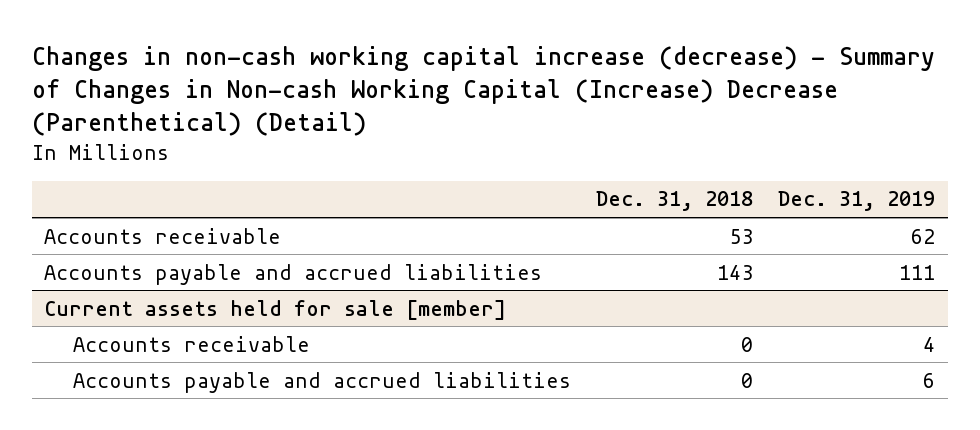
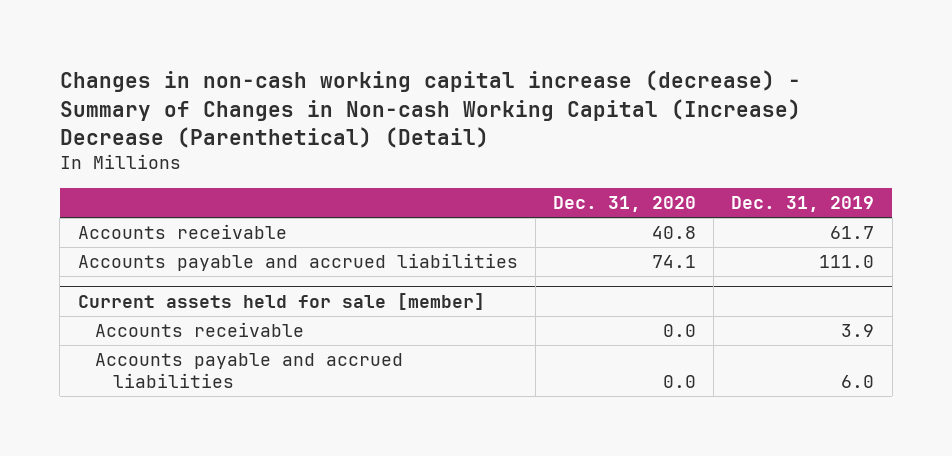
[596,191,754,212] Dec. 31, 2018 -> none
none -> [553,196,697,213] Dec. 31, 2020
[911,228,936,244] 62 -> [830,226,875,240] 61.7
[899,264,936,280] 111 -> [819,255,875,269] 111.0
[923,336,936,352] 4 -> [841,324,875,338] 3.9
[923,372,936,388] 6 -> [841,374,875,388] 6.0

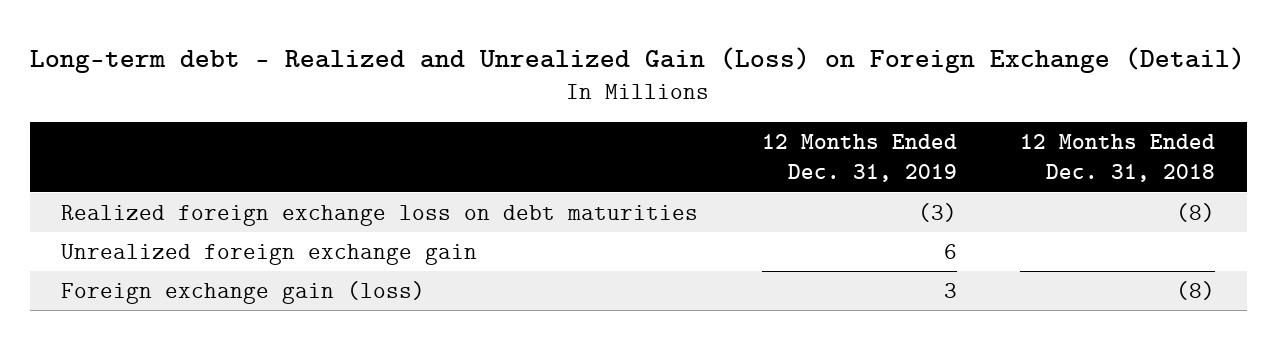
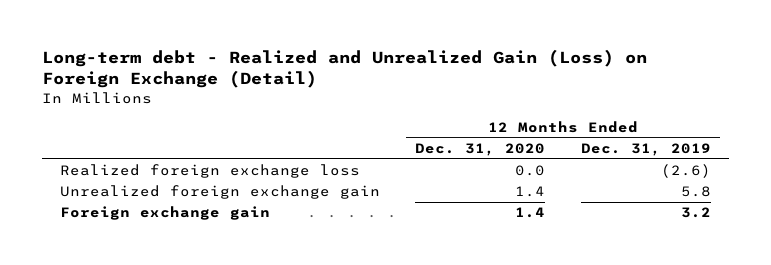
[1019,134,1215,183] 12 Months Ended Dec. 31, 2018 -> none
none -> [415,143,546,157] Dec. 31, 2020
[61,204,699,226] Realized foreign exchange loss on debt maturities -> [59,164,360,179] Realized foreign exchange loss
[917,202,957,222] (3) -> [660,164,711,179] (2.6)
[943,243,957,259] 6 -> [680,186,711,198] 5.8
[61,280,426,304] Foreign exchange gain (loss) -> [59,206,270,221] Foreign exchange gain
[943,282,957,298] 3 -> [680,207,711,219] 3.2

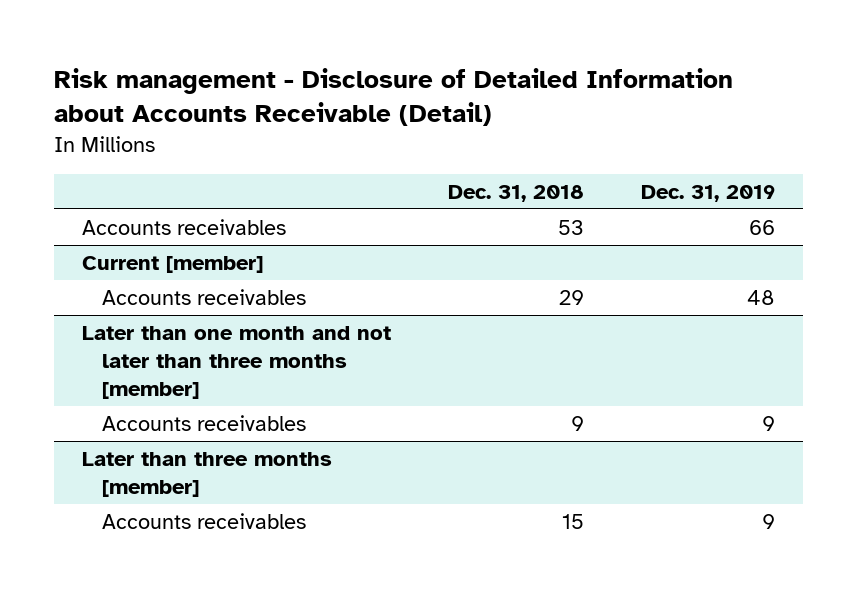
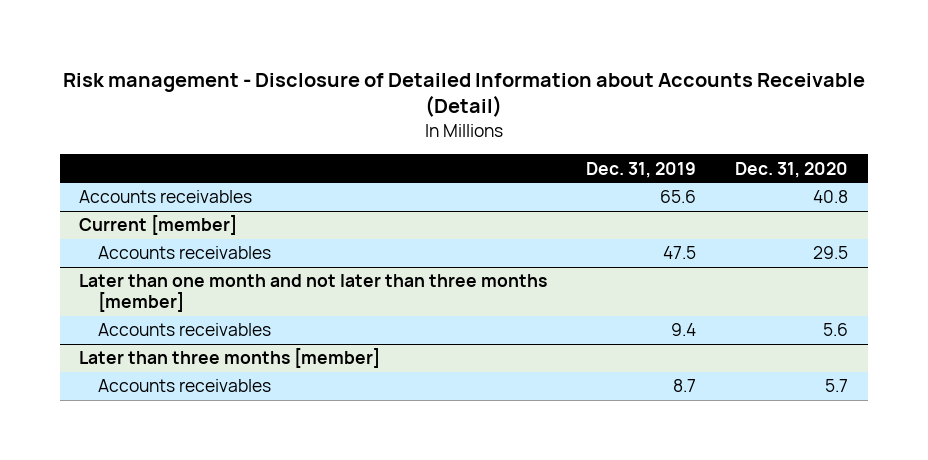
[447,184,584,202] Dec. 31, 2018 -> none
none -> [735,161,849,178] Dec. 31, 2020
[748,219,775,235] 66 -> [660,190,697,204] 65.6
[746,289,775,305] 48 -> [663,246,697,260] 47.5
[761,415,775,431] 9 -> [671,323,697,337] 9.4
[761,513,775,529] 9 -> [673,379,697,393] 8.7

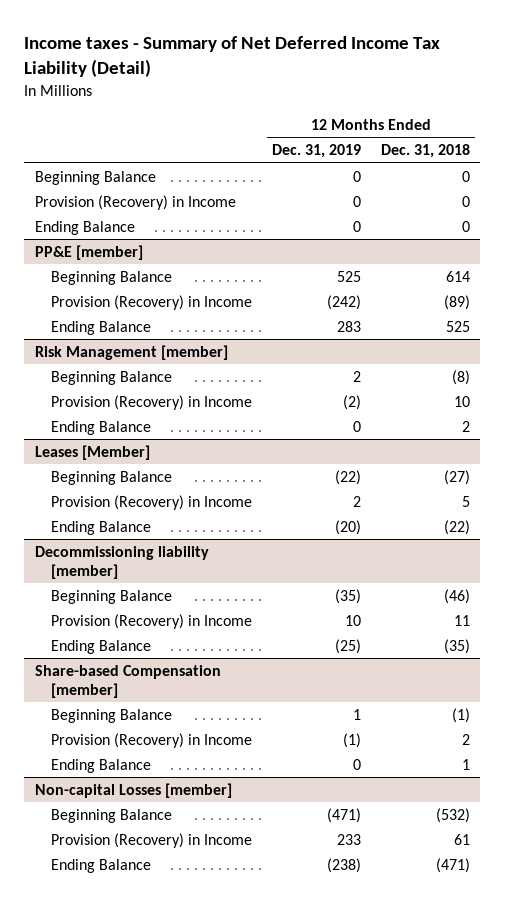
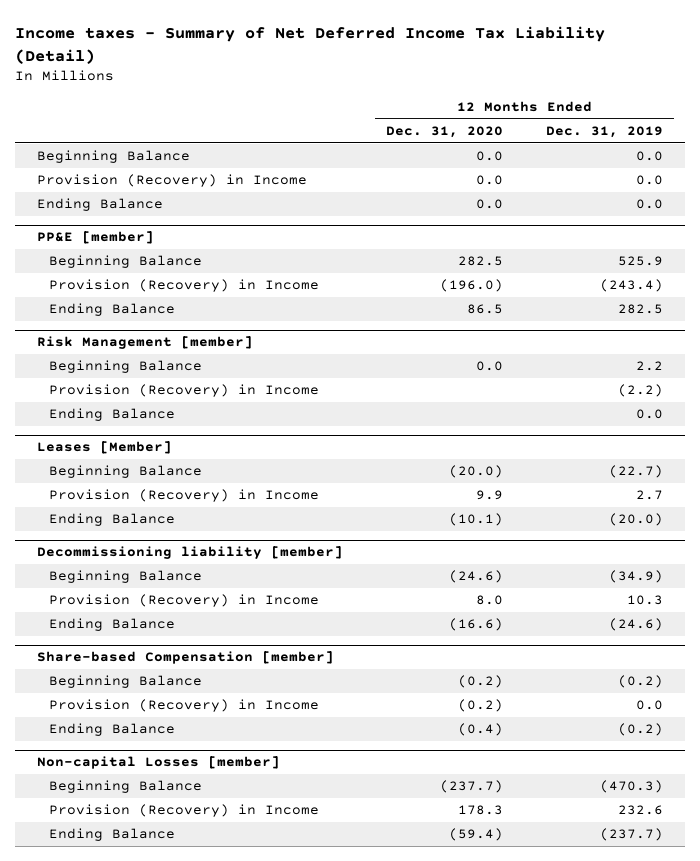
[381,144,471,159] Dec. 31, 2018 -> none
none -> [386,125,504,138] Dec. 31, 2020
[353,170,362,182] 0 -> [636,151,664,162] 0.0
[353,195,362,207] 0 -> [636,175,664,186] 0.0
[353,220,362,232] 0 -> [636,199,664,210] 0.0
[337,270,362,282] 525 -> [618,256,664,267] 525.9
[327,294,362,310] (242) -> [600,279,664,293] (243.4)
[337,320,362,332] 283 -> [618,304,664,315] 282.5
[353,370,362,382] 2 -> [636,361,664,372] 2.2
[343,394,362,410] (2) -> [618,384,664,398] (2.2)
[353,420,362,432] 0 -> [636,409,664,420] 0.0
[335,469,362,485] (22) -> [609,465,664,479] (22.7)
[353,495,362,507] 2 -> [636,490,664,501] 2.7
[335,519,362,535] (20) -> [609,513,664,527] (20.0)
[335,588,362,604] (35) -> [609,570,664,584] (34.9)
[345,614,362,626] 10 -> [627,595,664,606] 10.3
[335,638,362,654] (25) -> [609,618,664,632] (24.6)
[353,708,362,720] 1 -> [618,675,664,689] (0.2)
[343,732,362,748] (1) -> [636,700,664,711] 0.0
[353,758,362,770] 0 -> [618,723,664,737] (0.2)
[327,807,362,823] (471) -> [600,780,664,794] (470.3)
[337,833,362,845] 233 -> [618,805,664,816] 232.6
[327,857,362,873] (238) -> [600,828,664,842] (237.7)

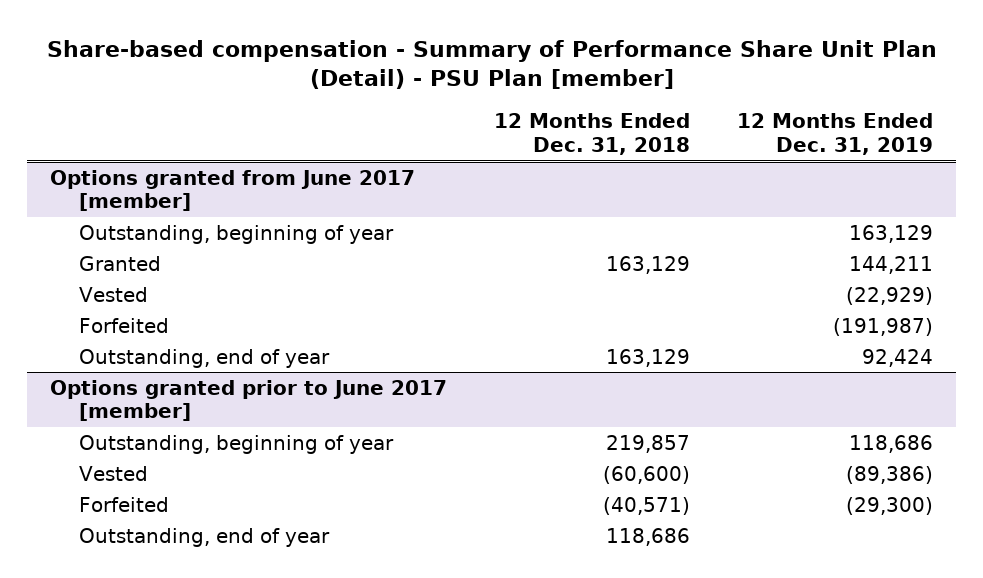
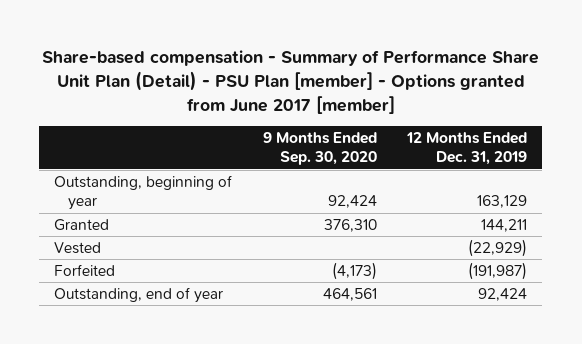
[46,39,937,90] Share-based compensation - Summary of Performance Share Unit Plan (Detail) - PSU Plan [member] -> [41,50,539,114] Share-based compensation - Summary of Performance Share Unit Plan (Detail) - PSU Plan [member] - Options granted from June 2017 [member]
[494,113,691,156] 12 Months Ended Dec. 31, 2018 -> none
none -> [262,131,377,165] 9 Months Ended Sep. 30, 2020
[50,169,416,212] Options granted from June 2017 [member] -> none
[50,379,448,422] Options granted prior to June 2017 [member] -> none
[78,434,394,454] Outstanding, beginning of year -> none
[78,465,148,481] Vested -> none
[78,496,169,512] Forfeited -> none
[78,527,330,547] Outstanding, end of year -> none

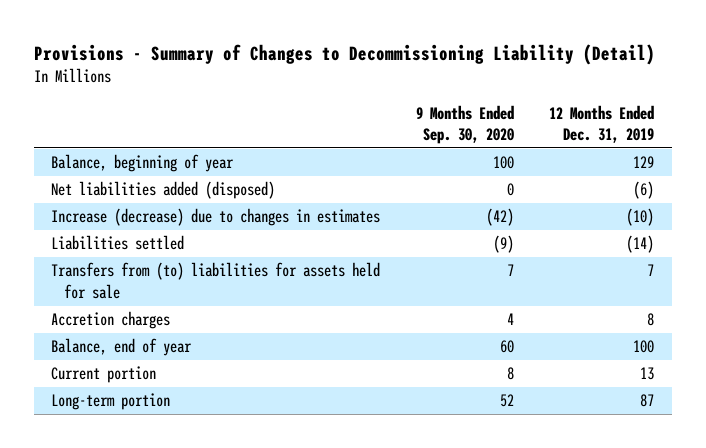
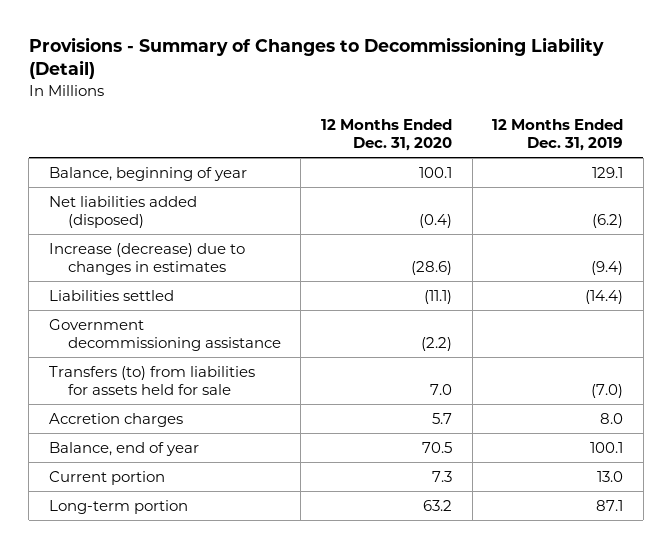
[415,104,514,144] 9 Months Ended Sep. 30, 2020 -> none
none -> [320,119,452,152] 12 Months Ended Dec. 31, 2020
[633,156,655,169] 129 -> [592,166,624,178] 129.1
[633,181,655,200] (6) -> [592,213,624,228] (6.2)
[626,208,655,227] (10) -> [591,260,624,275] (9.4)
[626,235,655,254] (14) -> [585,289,624,304] (14.4)
none -> [48,318,281,351] Government decommissioning assistance
[51,262,381,299] Transfers from (to) liabilities for assets held for sale -> [48,365,255,395] Transfers (to) from liabilities for assets held for sale
[647,264,655,277] 7 -> [591,383,624,398] (7.0)
[647,313,655,327] 8 -> [600,412,624,424] 8.0
[633,340,655,354] 100 -> [590,441,624,453] 100.1
[640,367,655,381] 13 -> [597,470,624,482] 13.0
[640,394,655,408] 87 -> [596,499,624,511] 87.1

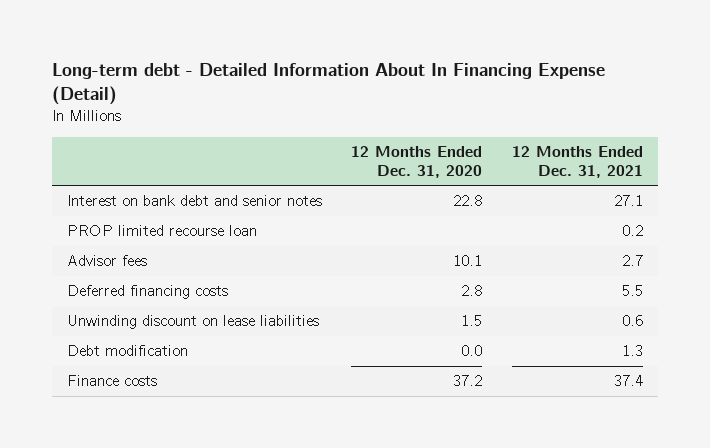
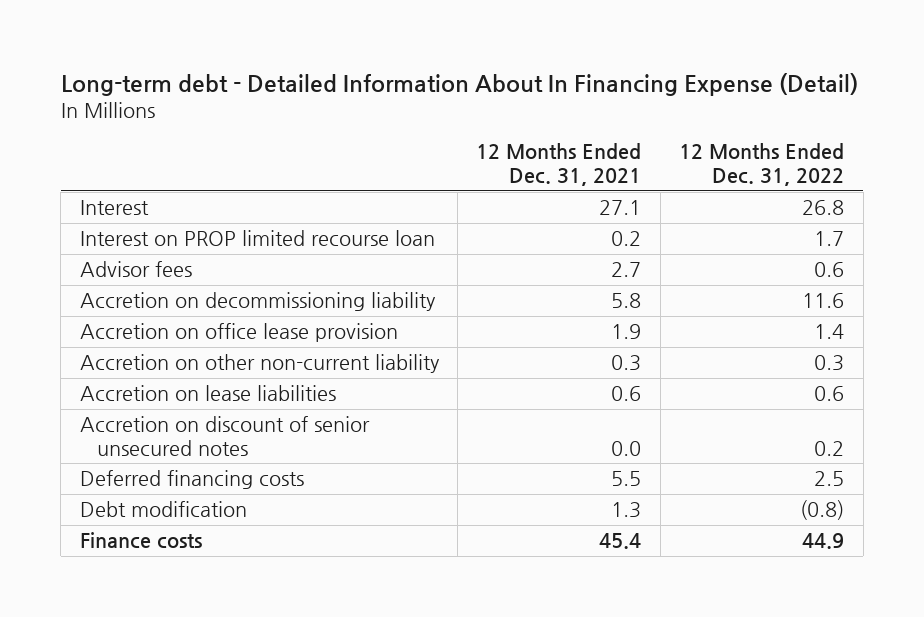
[351,145,483,178] 12 Months Ended Dec. 31, 2020 -> none
none -> [679,143,845,187] 12 Months Ended Dec. 31, 2022
[66,195,322,207] Interest on bank debt and senior notes -> [79,200,149,216] Interest
[66,225,257,237] PROP limited recourse loan -> [79,230,435,247] Interest on PROP limited recourse loan
none -> [79,292,436,312] Accretion on decommissioning liability
none -> [79,323,398,343] Accretion on office lease provision
none -> [79,354,440,374] Accretion on other non-current liability
none -> [79,385,336,402] Accretion on lease liabilities
none -> [79,416,370,456] Accretion on discount of senior unsecured notes
[66,315,319,330] Unwinding discount on lease liabilities -> none
[613,375,643,387] 37.4 -> [599,533,642,550] 45.4

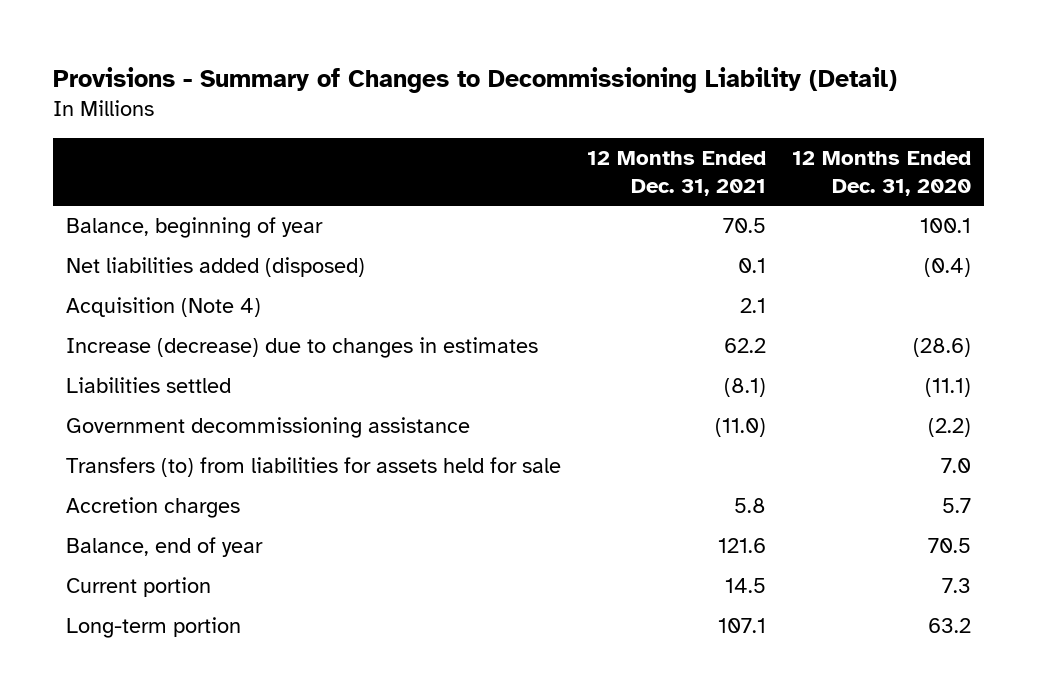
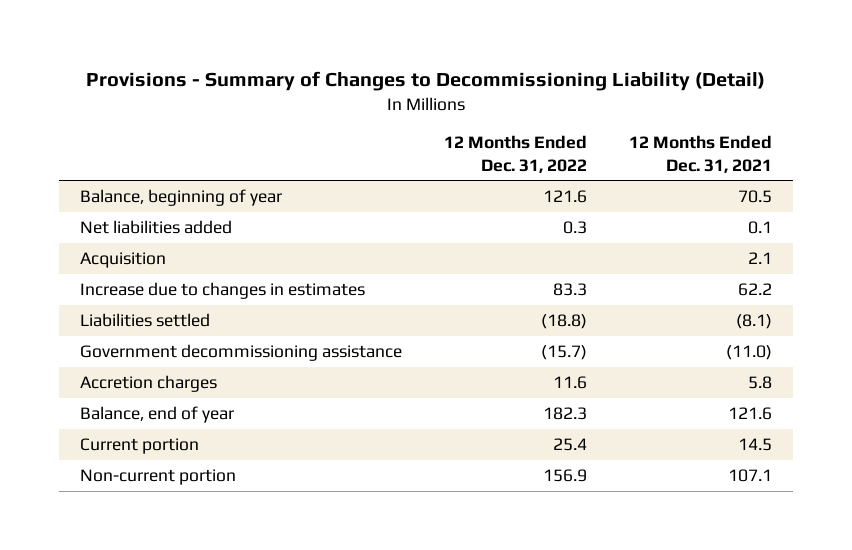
[792,151,972,197] 12 Months Ended Dec. 31, 2020 -> none
none -> [443,135,587,173] 12 Months Ended Dec. 31, 2022
[66,257,366,278] Net liabilities added (disposed) -> [80,220,233,235] Net liabilities added
[66,297,262,318] Acquisition (Note 4) -> [80,252,167,269] Acquisition
[66,337,539,359] Increase (decrease) due to changes in estimates -> [80,282,366,300] Increase due to changes in estimates
[66,457,562,478] Transfers (to) from liabilities for assets held for sale -> none
[66,617,242,639] Long-term portion -> [80,469,237,486] Non-current portion

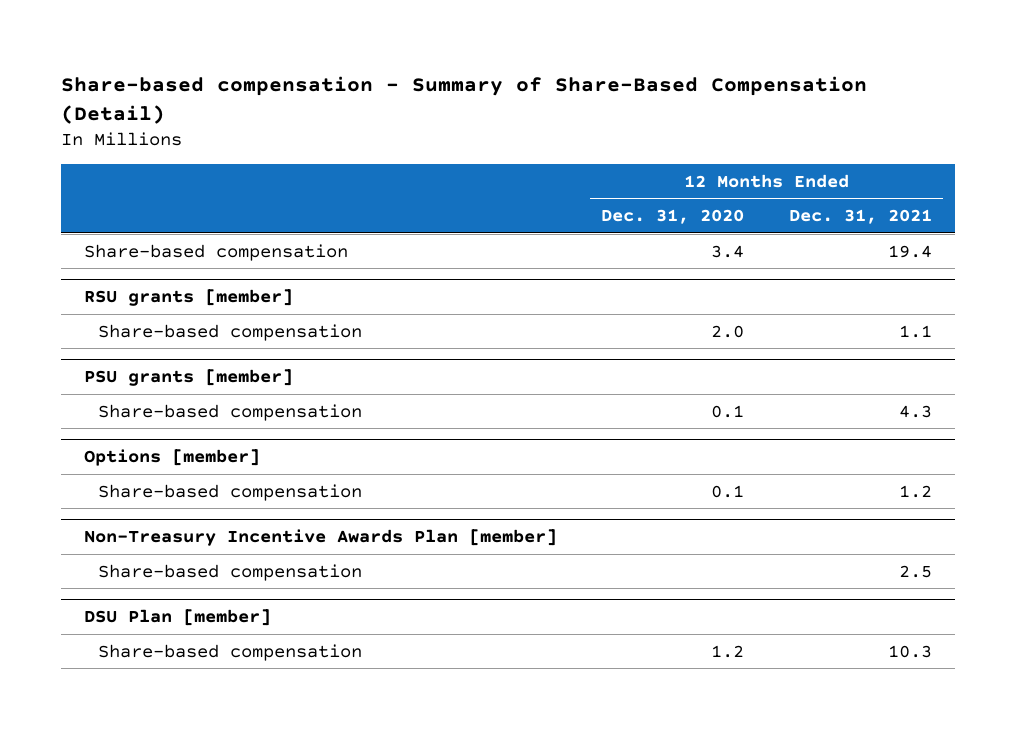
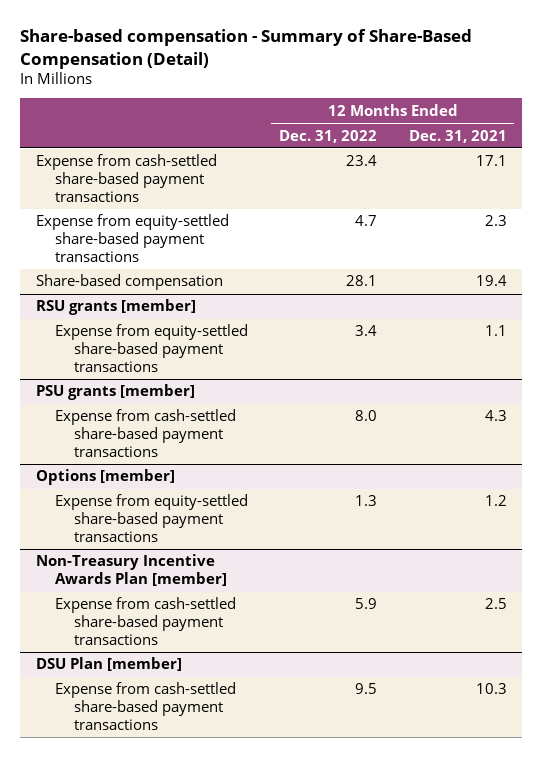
[601,209,745,225] Dec. 31, 2020 -> none
none -> [279,129,378,143] Dec. 31, 2022
none -> [35,154,217,203] Expense from cash-settled share-based payment transactions
none -> [35,214,229,263] Expense from equity-settled share-based payment transactions
[97,323,362,341] Share-based compensation -> none
none -> [54,324,248,373] Expense from equity-settled share-based payment transactions
[97,403,362,421] Share-based compensation -> none
none -> [54,409,236,458] Expense from cash-settled share-based payment transactions
[97,483,362,501] Share-based compensation -> none
none -> [54,494,248,543] Expense from equity-settled share-based payment transactions
[97,563,362,581] Share-based compensation -> none
none -> [54,597,236,646] Expense from cash-settled share-based payment transactions
[97,643,362,661] Share-based compensation -> none
none -> [54,682,236,731] Expense from cash-settled share-based payment transactions

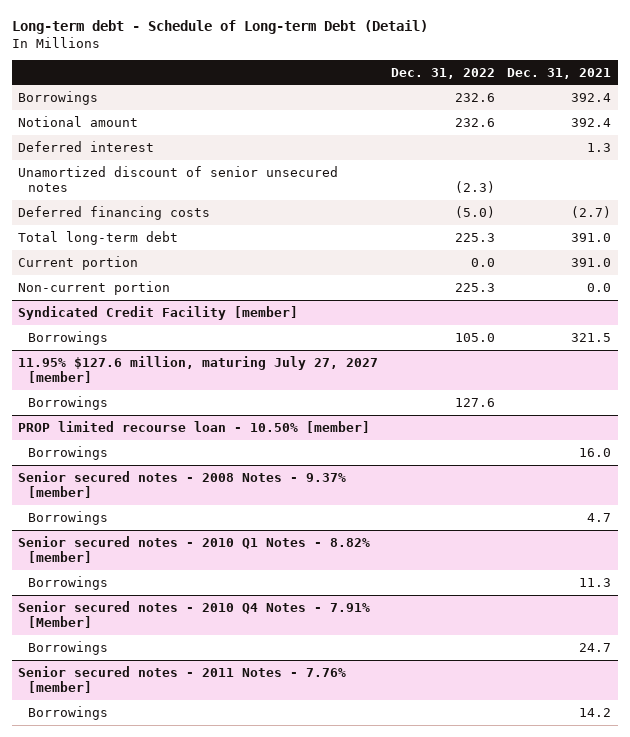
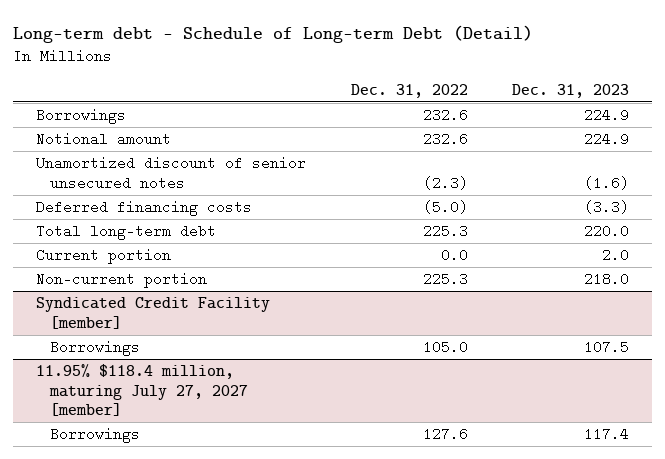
[507,67,612,79] Dec. 31, 2021 -> none
none -> [512,83,630,98] Dec. 31, 2023
[18,140,155,152] Deferred interest -> none
[18,355,379,384] 11.95% $127.6 million, maturing July 27, 2027 [member] -> [35,364,248,417] 11.95% $118.4 million, maturing July 27, 2027 [member]
[18,420,371,433] PROP limited recourse loan - 10.50% [member] -> none
[28,445,109,460] Borrowings -> none
[18,470,347,499] Senior secured notes - 2008 Notes - 9.37% [member] -> none
[28,510,109,525] Borrowings -> none
[18,535,371,564] Senior secured notes - 2010 Q1 Notes - 8.82% [member] -> none
[28,575,109,590] Borrowings -> none
[18,600,371,629] Senior secured notes - 2010 Q4 Notes - 7.91% [Member] -> none
[28,640,109,655] Borrowings -> none
[18,665,347,694] Senior secured notes - 2011 Notes - 7.76% [member] -> none
[28,705,109,720] Borrowings -> none

